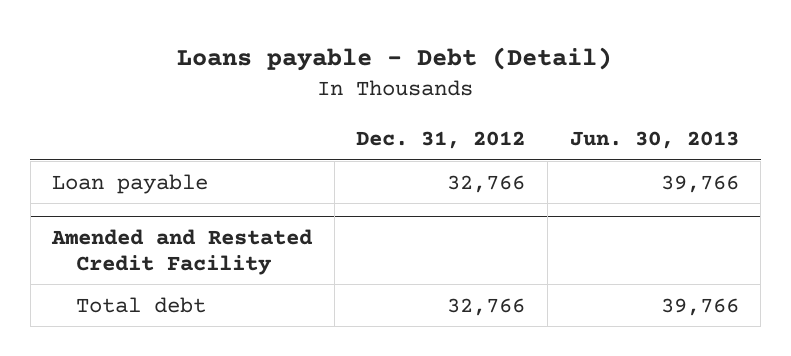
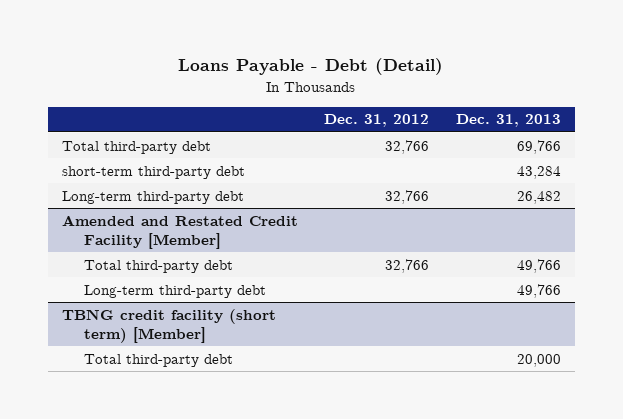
[177,47,613,72] Loans payable - Debt (Detail) -> [178,58,444,76] Loans Payable - Debt (Detail)
[569,131,739,150] Jun. 30, 2013 -> none
none -> [456,114,562,128] Dec. 31, 2013
none -> [61,140,211,154] Total third-party debt
none -> [61,165,245,179] short-term third-party debt
[52,173,209,194] Loan payable -> [61,190,244,204] Long-term third-party debt
[51,228,314,275] Amended and Restated Credit Facility -> [61,214,298,249] Amended and Restated Credit Facility [Member]
[75,296,206,313] Total debt -> [84,259,234,273] Total third-party debt
none -> [84,284,267,298] Long-term third-party debt
none -> [61,308,276,343] TBNG credit facility (short term) [Member]
none -> [84,353,234,367] Total third-party debt

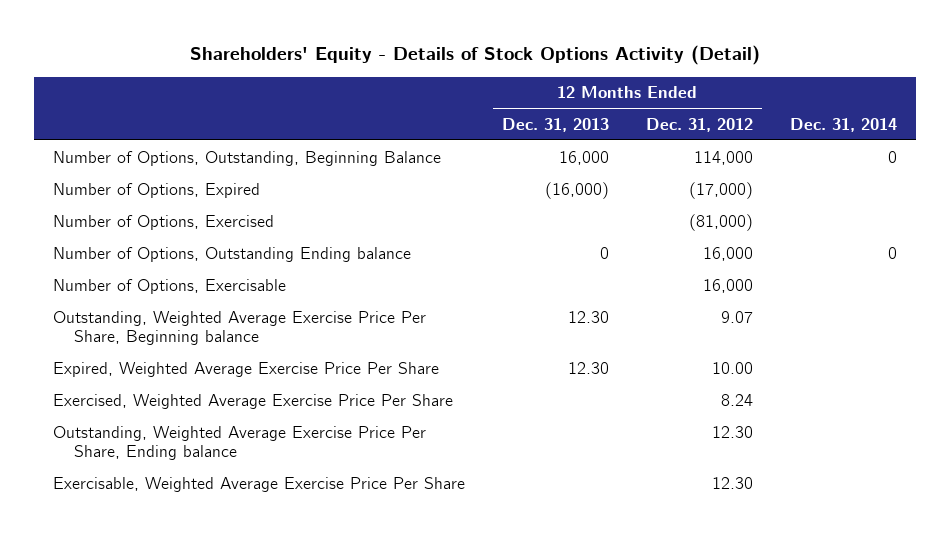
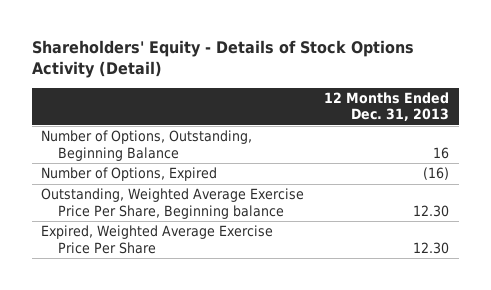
[646,117,754,132] Dec. 31, 2012 -> none
[790,117,898,132] Dec. 31, 2014 -> none
[52,214,274,230] Number of Options, Exercised -> none
[52,246,411,262] Number of Options, Outstanding Ending balance -> none
[52,278,286,294] Number of Options, Exercisable -> none
[558,150,609,165] 16,000 -> [433,146,450,159] 16
[544,181,609,199] (16,000) -> [423,167,450,181] (16)
[52,393,453,409] Exercised, Weighted Average Exercise Price Per Share -> none
[52,425,426,461] Outstanding, Weighted Average Exercise Price Per Share, Ending balance -> none
[52,476,465,492] Exercisable, Weighted Average Exercise Price Per Share -> none

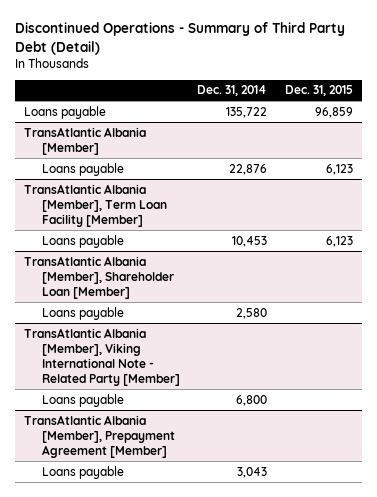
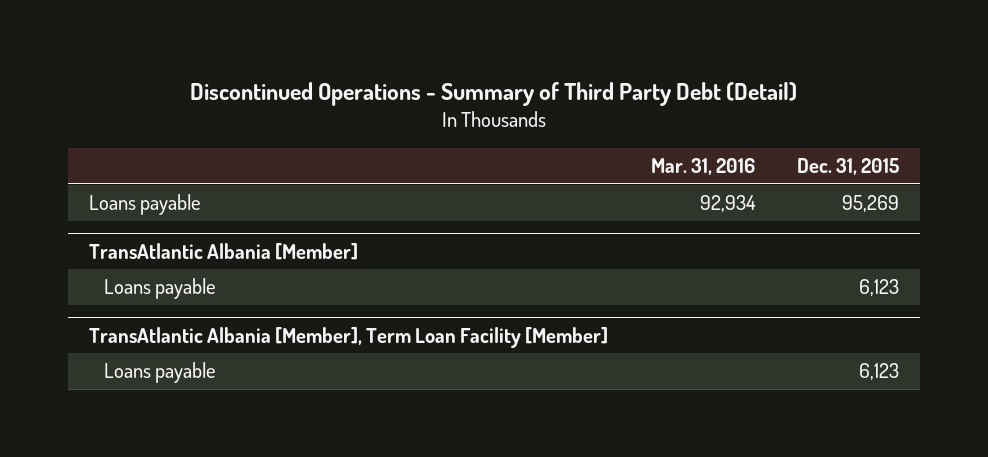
[197,85,268,97] Dec. 31, 2014 -> none
none -> [650,158,755,176] Mar. 31, 2016
[315,106,354,118] 96,859 -> [842,195,900,213] 95,269
[23,255,174,299] TransAtlantic Albania [Member], Shareholder Loan [Member] -> none
[41,306,124,320] Loans payable -> none
[23,327,180,386] TransAtlantic Albania [Member], Viking International Note - Related Party [Member] -> none
[41,393,124,407] Loans payable -> none
[23,414,175,458] TransAtlantic Albania [Member], Prepayment Agreement [Member] -> none
[41,465,124,479] Loans payable -> none

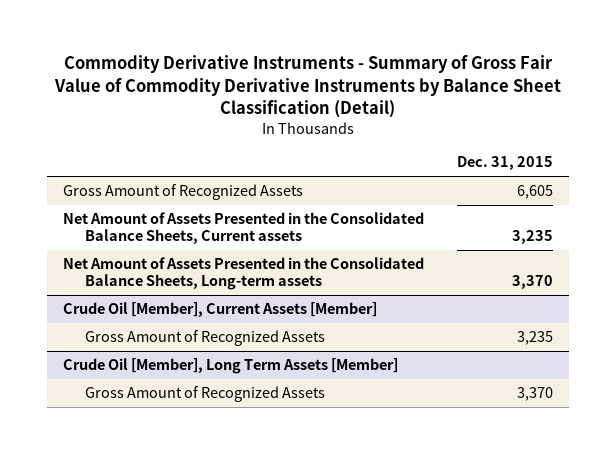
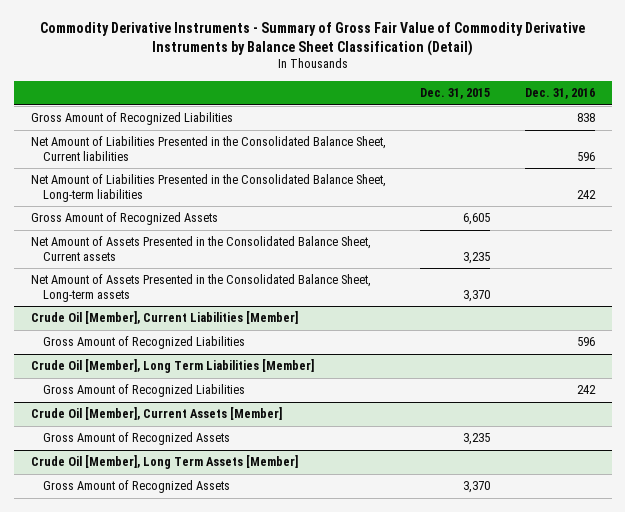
none -> [524,88,595,100] Dec. 31, 2016
none -> [30,112,233,126] Gross Amount of Recognized Liabilities
none -> [30,136,386,161] Net Amount of Liabilities Presented in the Consolidated Balance Sheet, Current liabilities
none -> [30,174,386,202] Net Amount of Liabilities Presented in the Consolidated Balance Sheet, Long-term liabilities
[63,212,425,244] Net Amount of Assets Presented in the Consolidated Balance Sheets, Current assets -> [30,236,371,261] Net Amount of Assets Presented in the Consolidated Balance Sheet, Current assets
[63,257,425,290] Net Amount of Assets Presented in the Consolidated Balance Sheets, Long-term assets -> [30,274,371,302] Net Amount of Assets Presented in the Consolidated Balance Sheet, Long-term assets
none -> [30,311,298,325] Crude Oil [Member], Current Liabilities [Member]
none -> [43,336,246,350] Gross Amount of Recognized Liabilities
none -> [30,359,314,374] Crude Oil [Member], Long Term Liabilities [Member]
none -> [43,384,246,398] Gross Amount of Recognized Liabilities

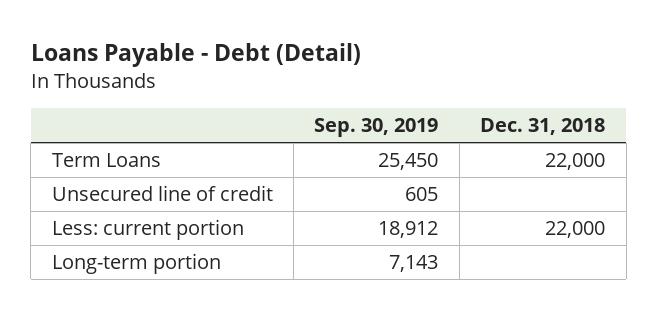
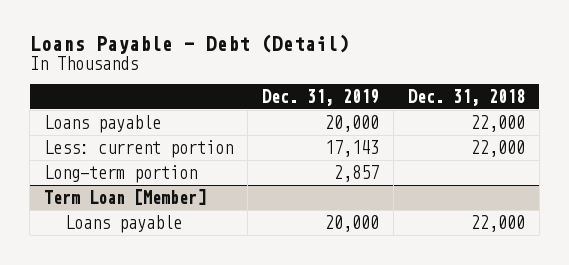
[314,117,439,137] Sep. 30, 2019 -> none
none -> [262,88,380,106] Dec. 31, 2019
[51,185,273,202] Unsecured line of credit -> none
[51,153,161,168] Term Loans -> [44,114,162,133] Loans payable
none -> [44,188,207,205] Term Loan [Member]
none -> [65,214,183,233] Loans payable

